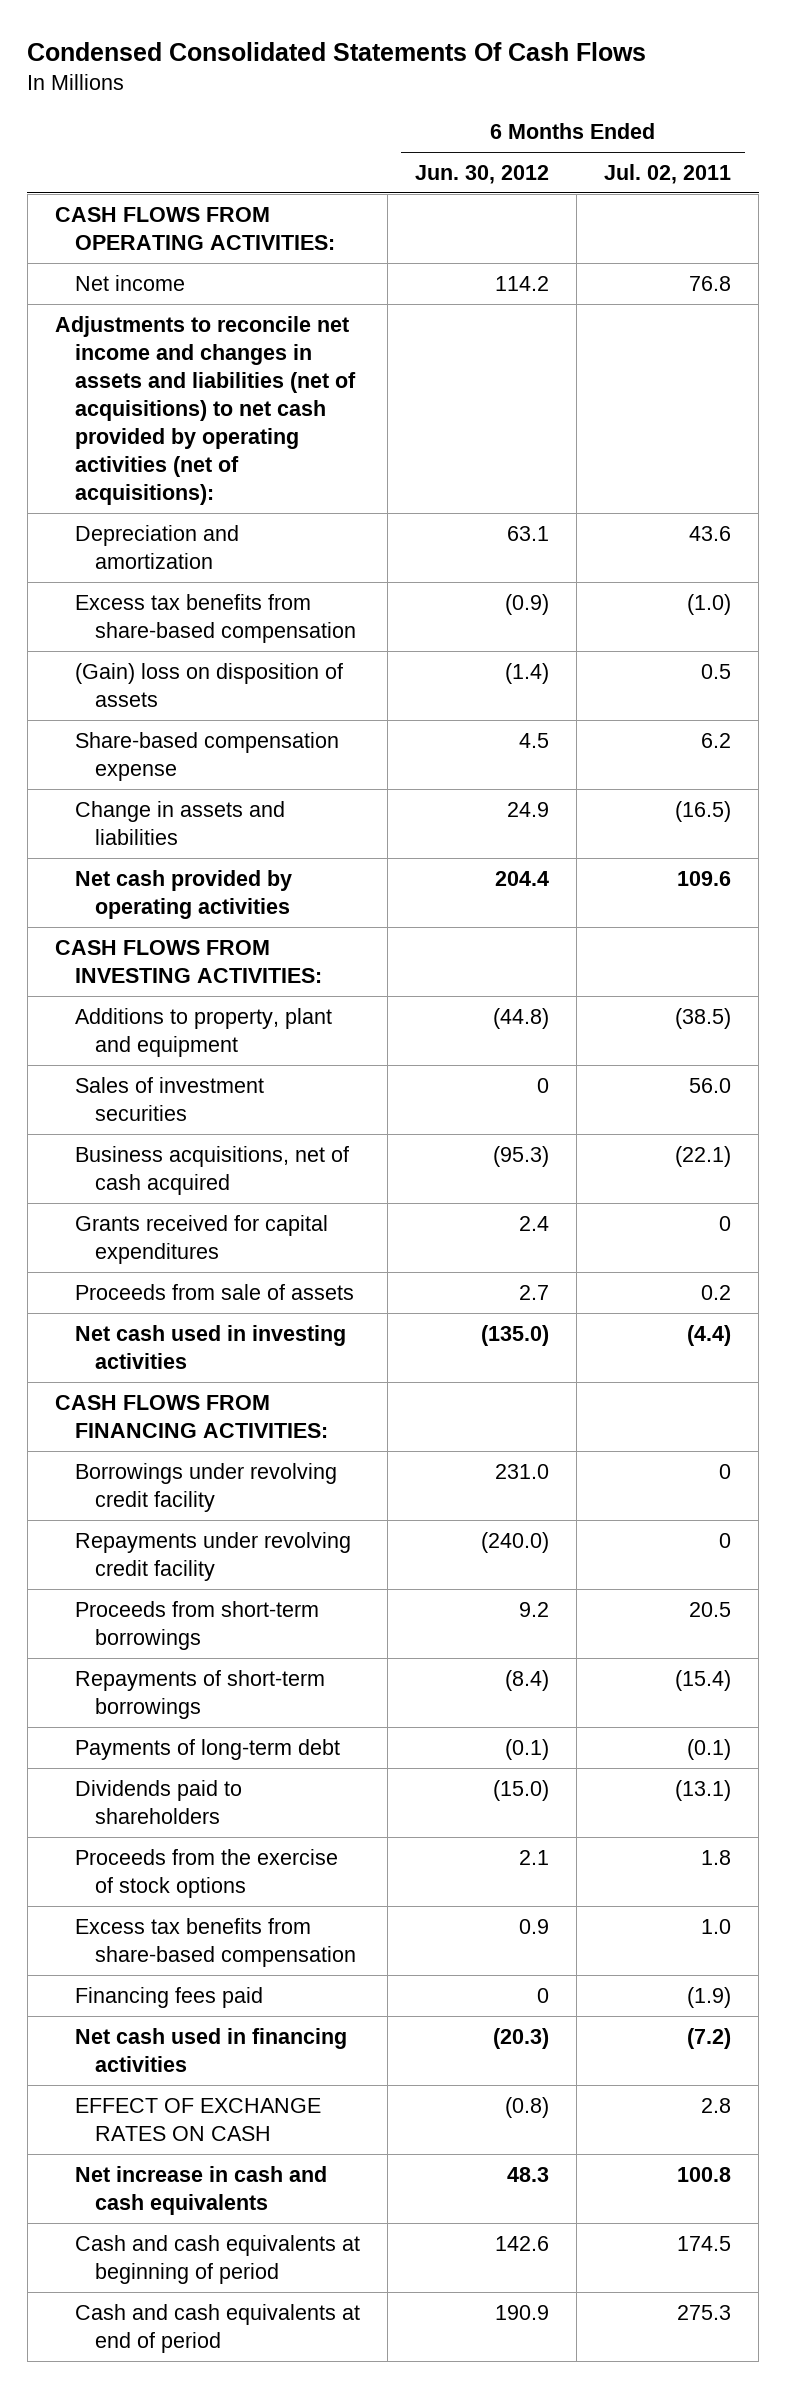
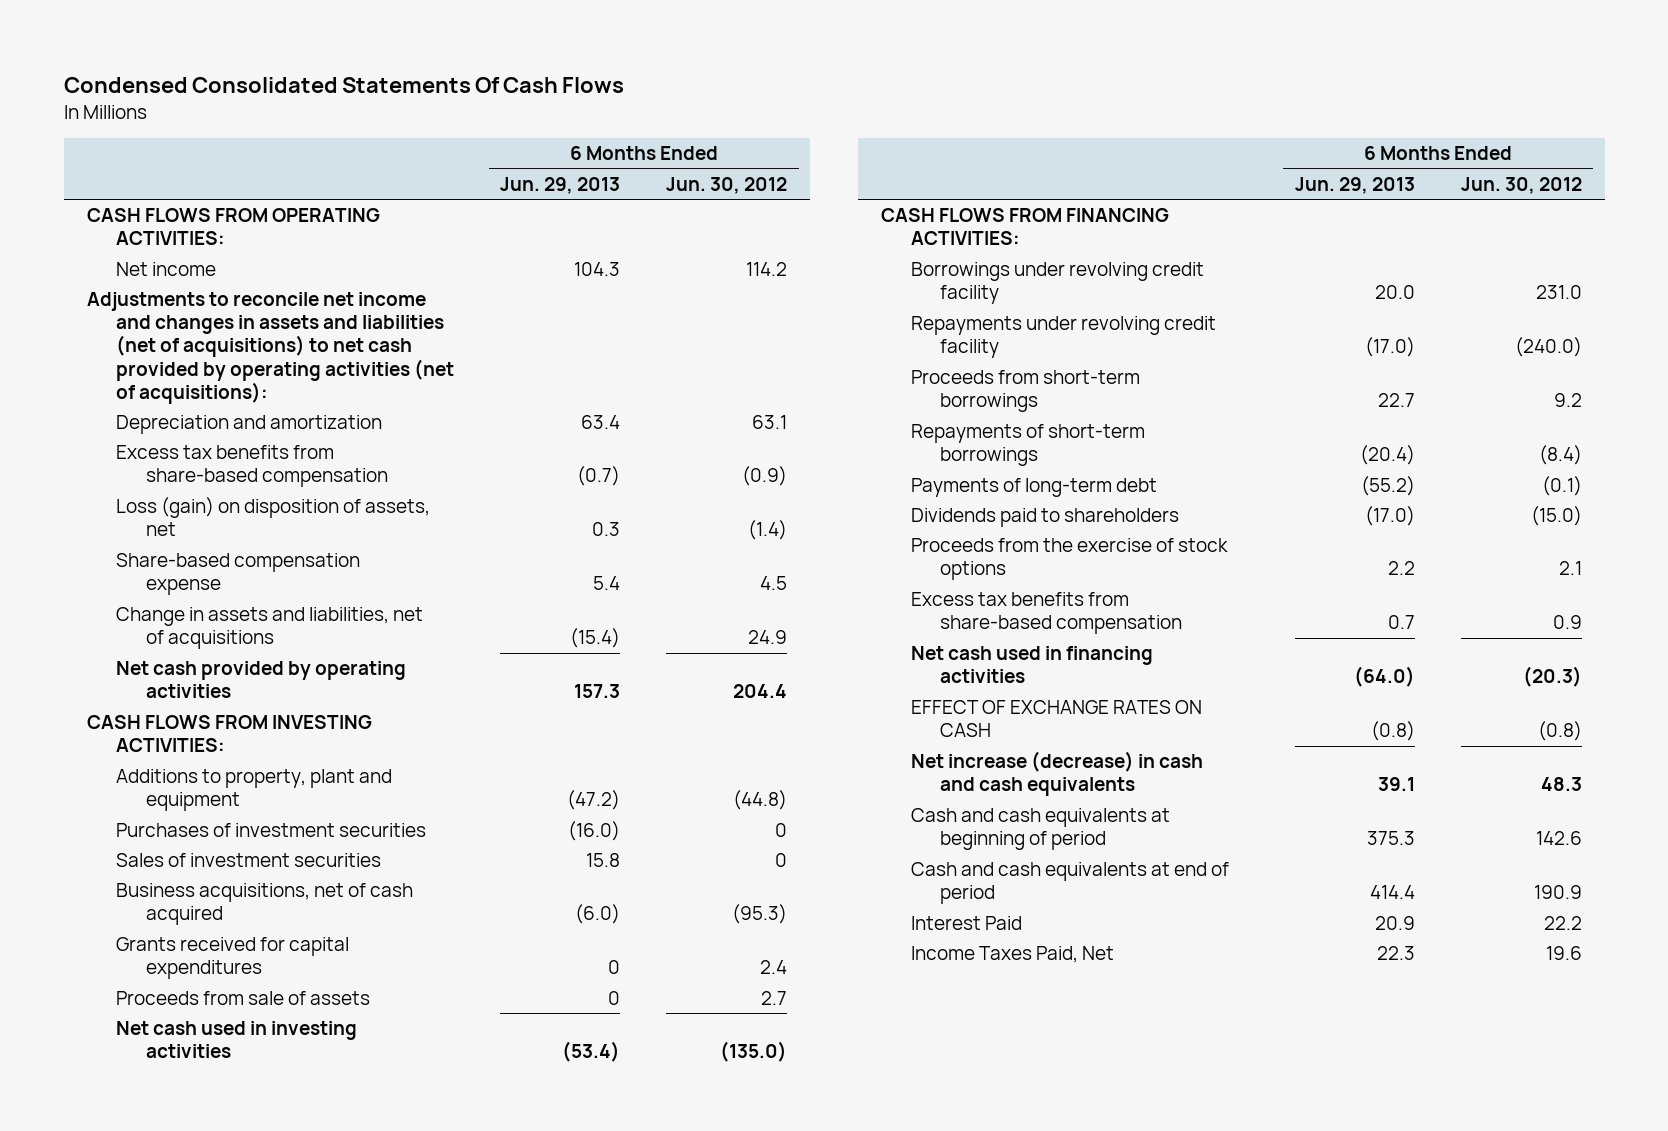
[604,163,732,184] Jul. 02, 2011 -> none
none -> [500,176,621,194] Jun. 29, 2013
[74,662,343,707] (Gain) loss on disposition of assets -> [116,497,431,537] Loss (gain) on disposition of assets, net
[74,800,285,845] Change in assets and liabilities -> [116,607,424,650] Change in assets and liabilities, net of acquisitions
none -> [116,823,427,838] Purchases of investment securities
[74,1986,263,2008] Financing fees paid -> none
[74,2165,327,2215] Net increase in cash and cash equivalents -> [910,751,1203,797] Net increase (decrease) in cash and cash equivalents
none -> [910,916,1022,931] Interest Paid
none -> [910,946,1114,964] Income Taxes Paid, Net

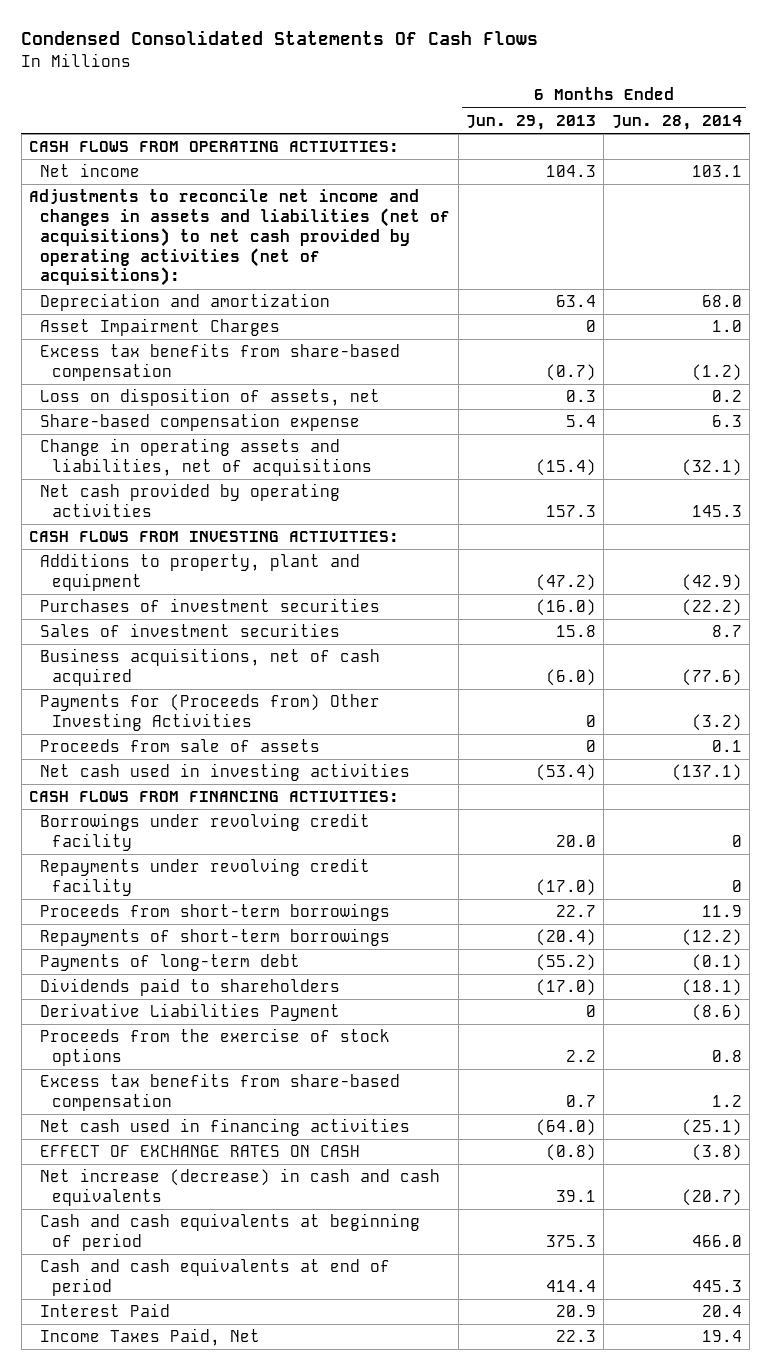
[666,176,788,194] Jun. 30, 2012 -> none
none -> [611,114,742,130] Jun. 28, 2014
none -> [40,318,281,337] Asset Impairment Charges
[116,497,431,537] Loss (gain) on disposition of assets, net -> [40,388,381,407] Loss on disposition of assets, net
[116,607,424,650] Change in assets and liabilities, net of acquisitions -> [40,438,372,477] Change in operating assets and liabilities, net of acquisitions
[116,937,350,980] Grants received for capital expenditures -> none
none -> [40,694,381,732] Payments for (Proceeds from) Other Investing Activities
none -> [40,1003,341,1022] Derivative Liabilities Payment

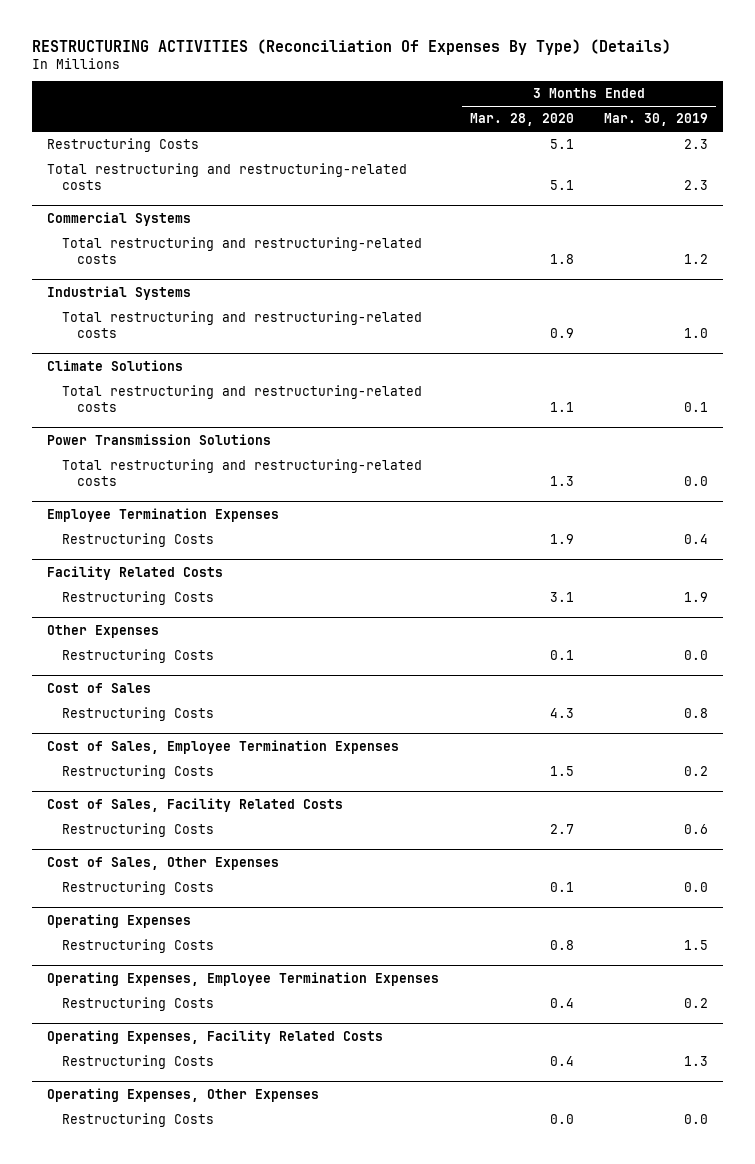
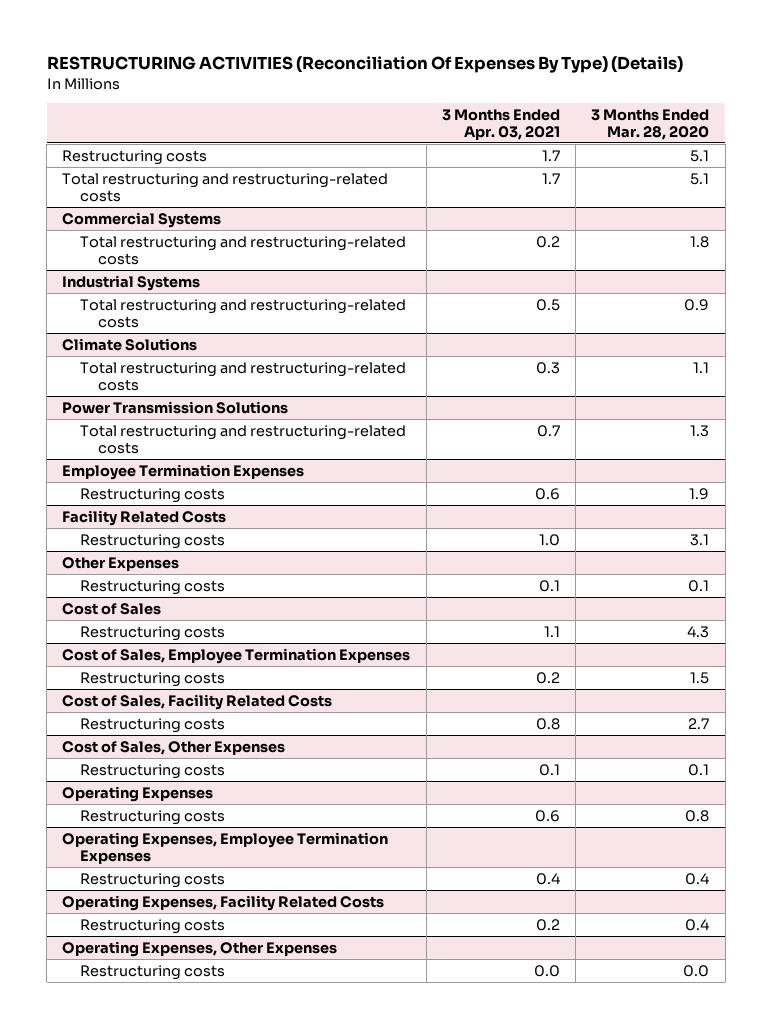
[604,113,709,127] Mar. 30, 2019 -> none
none -> [441,108,560,140] 3 Months Ended Apr. 03, 2021
[47,138,200,153] Restructuring Costs -> [62,149,208,165] Restructuring costs
[61,533,214,548] Restructuring Costs -> [80,487,226,503] Restructuring costs
[61,591,214,606] Restructuring Costs -> [80,533,226,549] Restructuring costs
[61,649,214,664] Restructuring Costs -> [80,579,226,595] Restructuring costs
[61,707,214,722] Restructuring Costs -> [80,625,226,641] Restructuring costs
[61,765,214,780] Restructuring Costs -> [80,671,226,687] Restructuring costs
[61,823,214,838] Restructuring Costs -> [80,717,226,733] Restructuring costs
[61,881,214,896] Restructuring Costs -> [80,763,226,779] Restructuring costs
[61,939,214,954] Restructuring Costs -> [80,809,226,825] Restructuring costs
[61,997,214,1012] Restructuring Costs -> [80,872,226,888] Restructuring costs
[61,1055,214,1070] Restructuring Costs -> [80,918,226,934] Restructuring costs
[61,1113,214,1128] Restructuring Costs -> [80,964,226,980] Restructuring costs

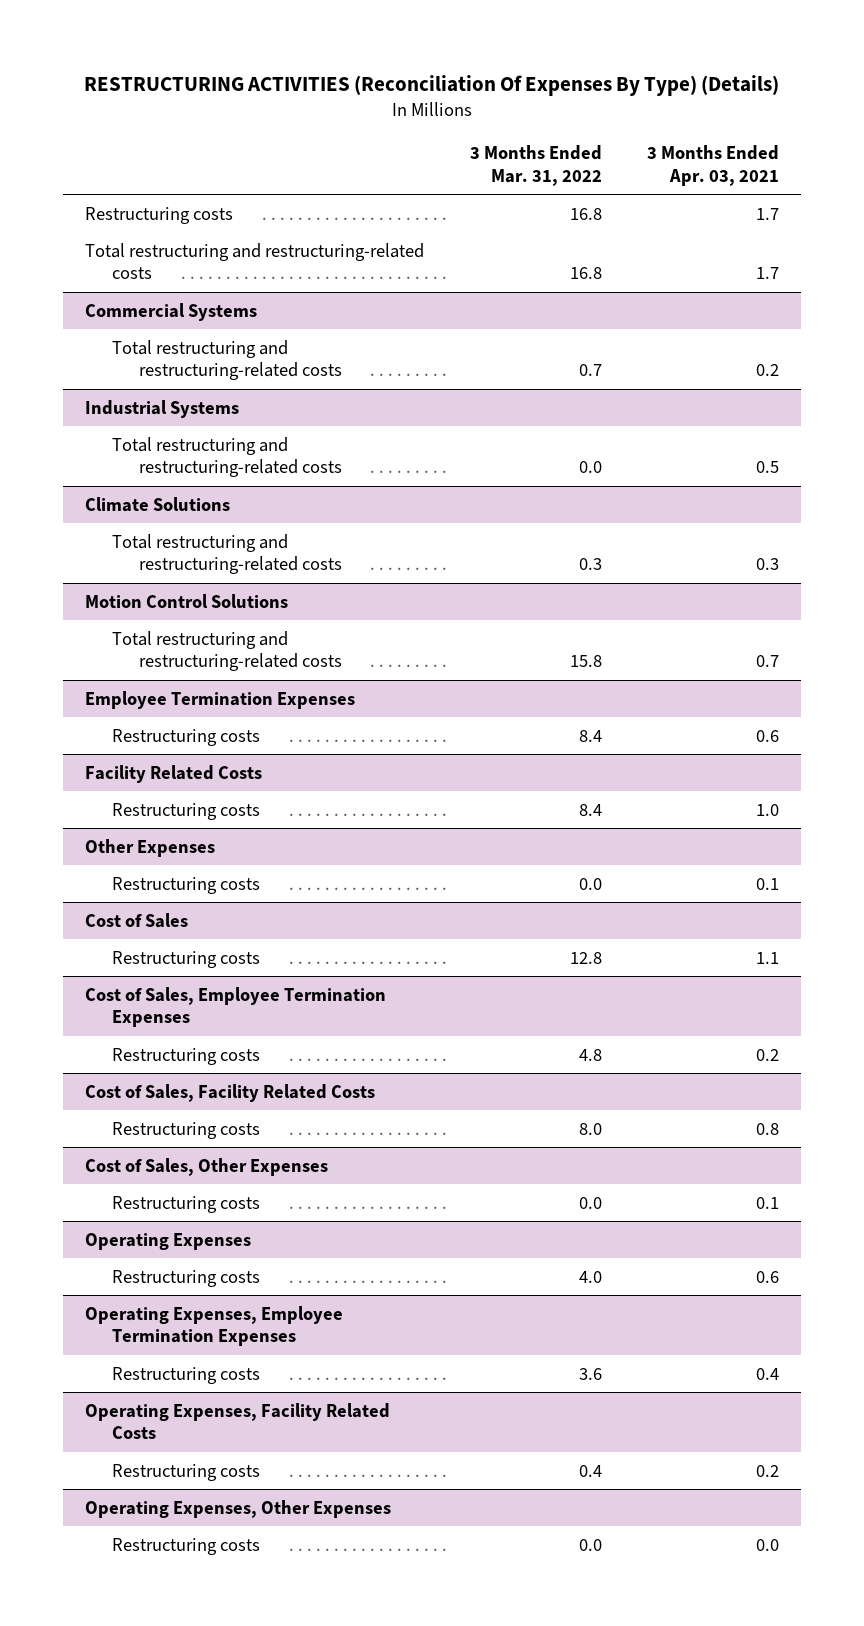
[591,108,710,140] 3 Months Ended Mar. 28, 2020 -> none
none -> [469,145,602,186] 3 Months Ended Mar. 31, 2022
[62,400,289,414] Power Transmission Solutions -> [85,593,289,608] Motion Control Solutions

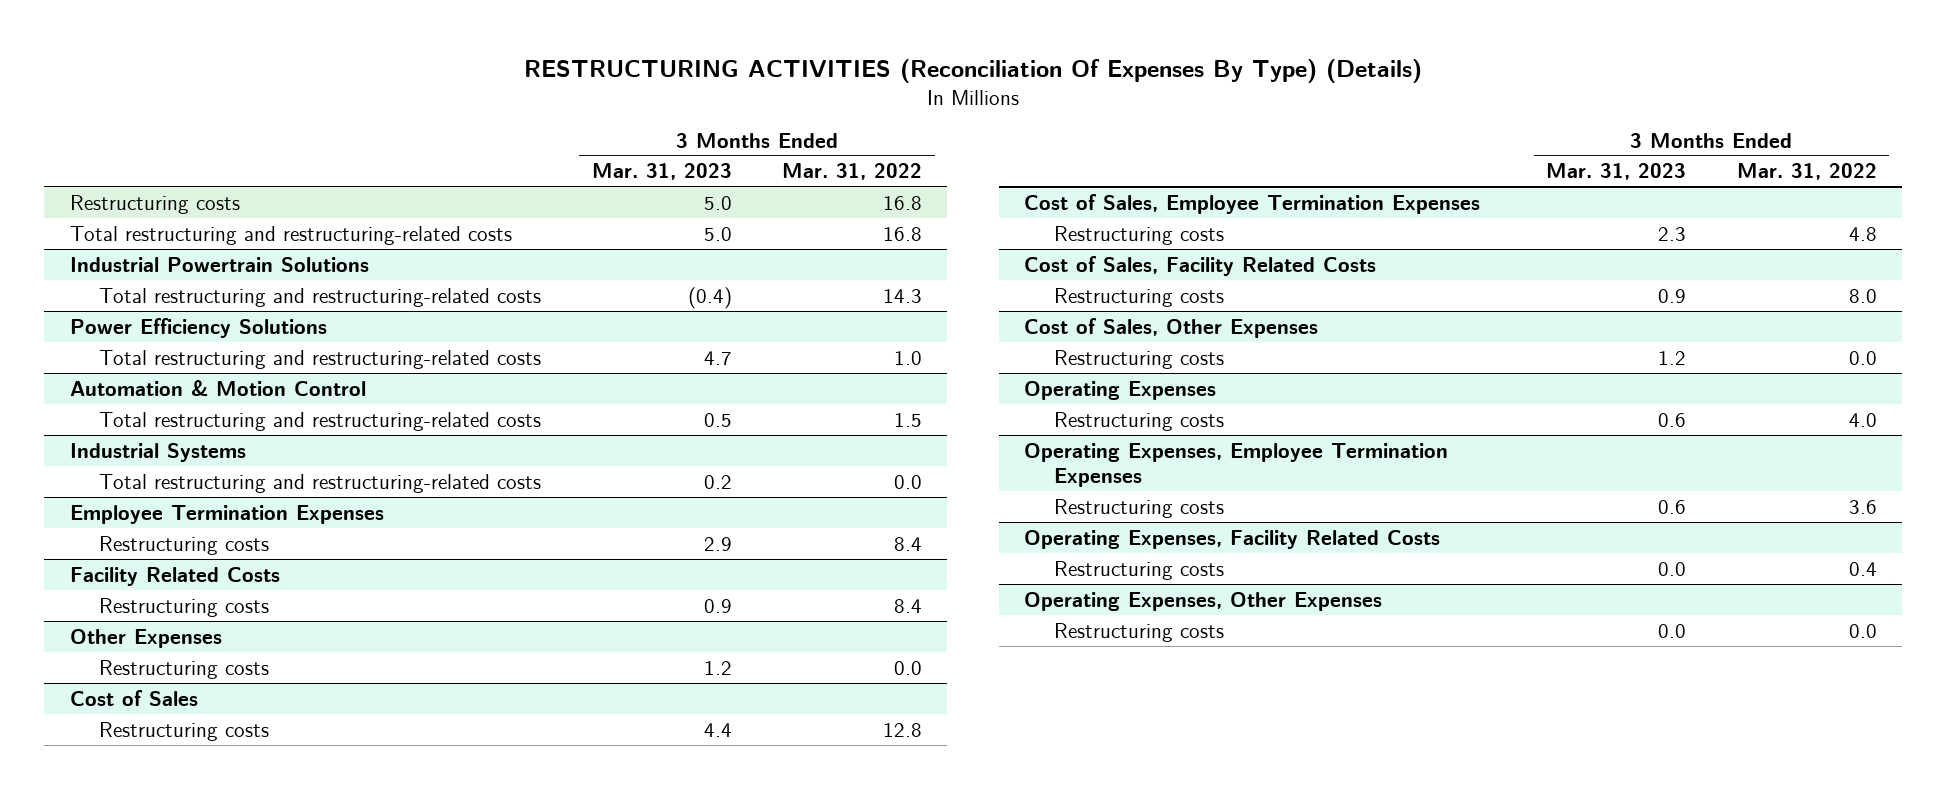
[646,145,779,186] 3 Months Ended Apr. 03, 2021 -> none
none -> [591,163,732,181] Mar. 31, 2023
[85,302,258,321] Commercial Systems -> none
none -> [69,256,369,272] Industrial Powertrain Solutions
[578,364,602,377] 0.7 -> [883,288,923,303] 14.3
none -> [69,317,327,338] Power Efficiency Solutions
none -> [99,349,542,369] Total restructuring and restructuring-related costs
none -> [69,379,366,396] Automation & Motion Control
none -> [99,411,542,431] Total restructuring and restructuring-related costs
[85,496,231,512] Climate Solutions -> none
[112,533,343,575] Total restructuring and restructuring-related costs -> none
[85,593,289,608] Motion Control Solutions -> none
[112,630,343,672] Total restructuring and restructuring-related costs -> none

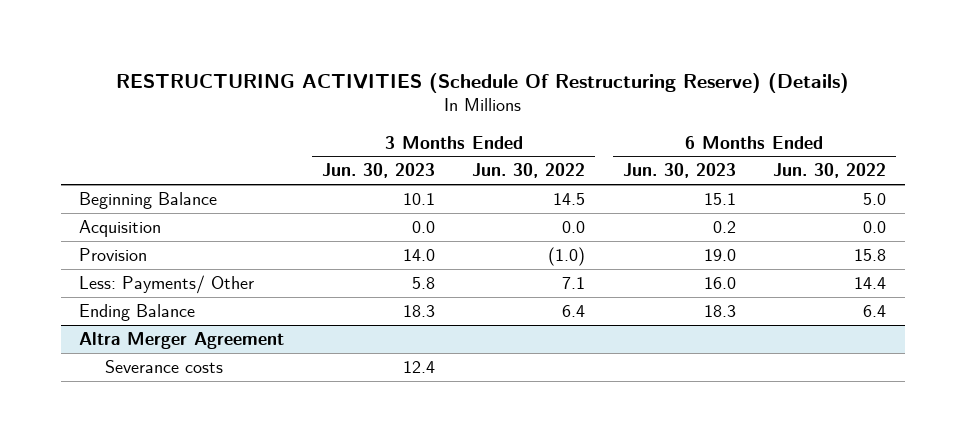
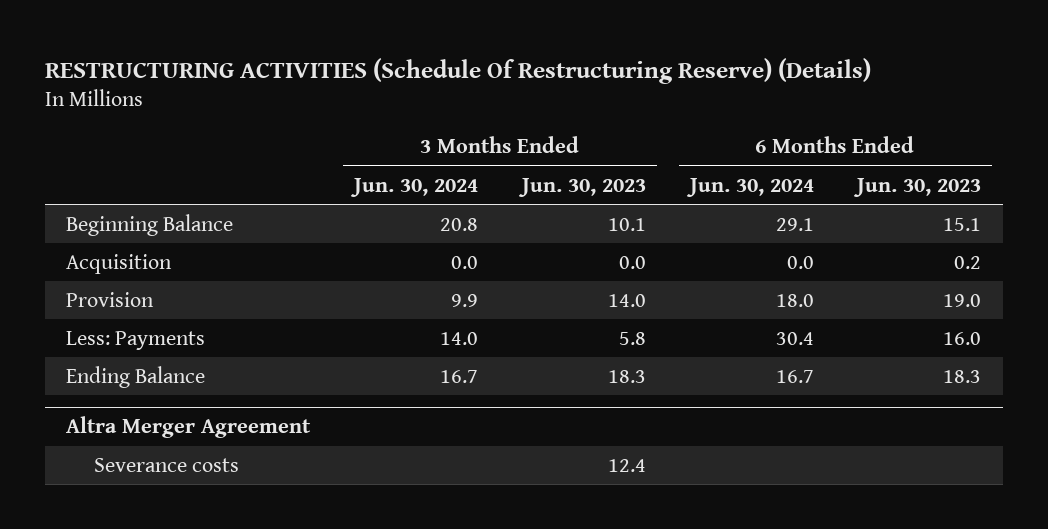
[472,163,586,179] Jun. 30, 2022 -> none
[773,163,887,179] Jun. 30, 2022 -> none
none -> [350,177,479,197] Jun. 30, 2024
none -> [685,177,814,197] Jun. 30, 2024
[79,274,255,294] Less: Payments/ Other -> [66,330,206,350] Less: Payments

